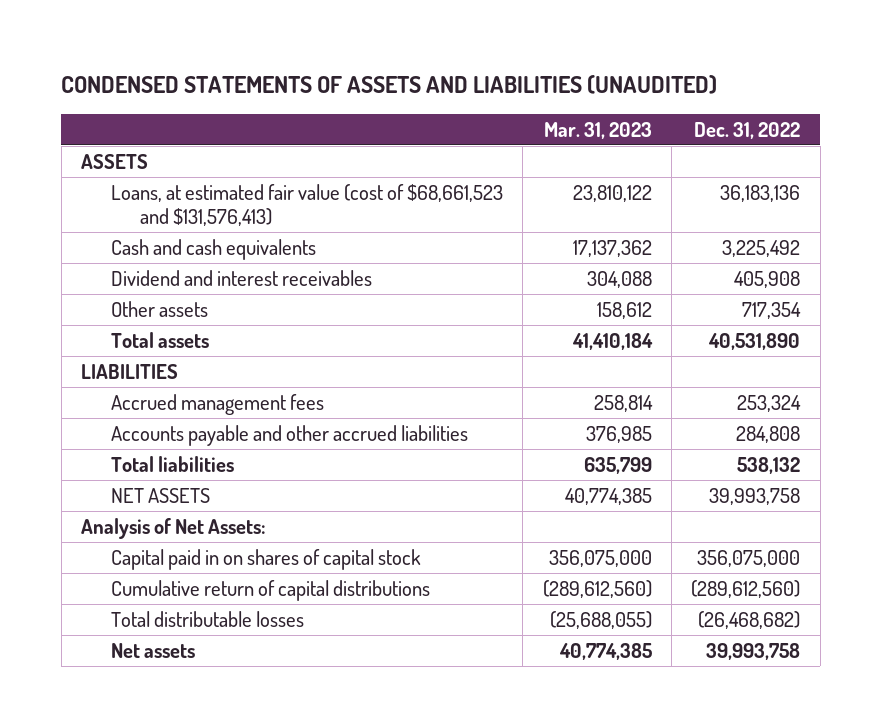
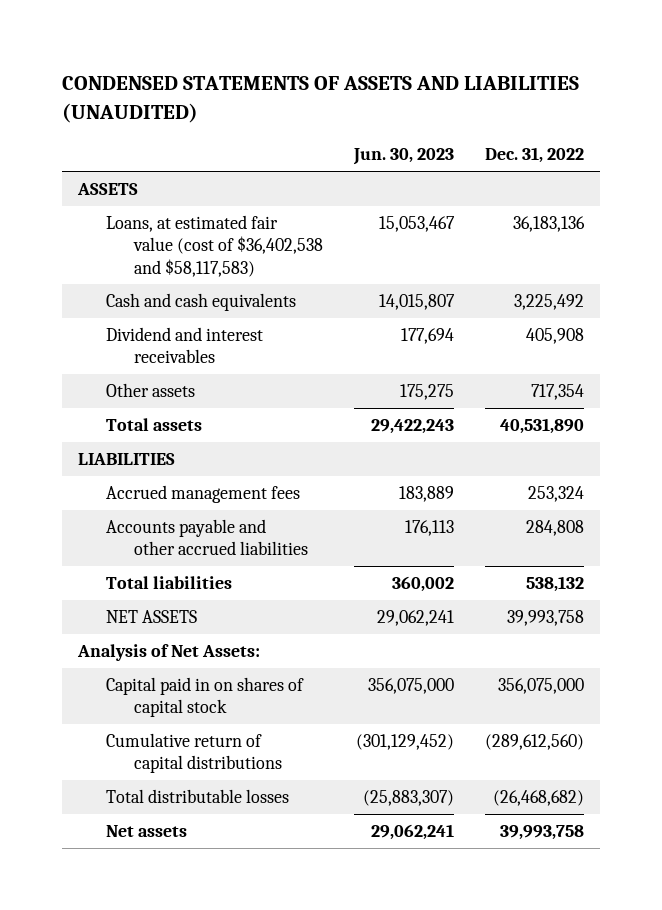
[543,121,652,139] Mar. 31, 2023 -> none
none -> [353,148,455,166] Jun. 30, 2023
[110,184,503,226] Loans, at estimated fair value (cost of $68,661,523 and $131,576,413) -> [105,215,324,277] Loans, at estimated fair value (cost of $36,402,538 and $58,117,583)

